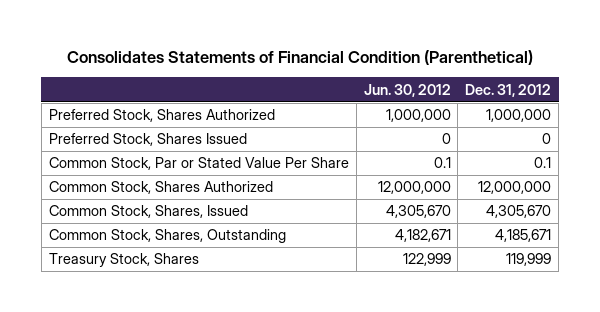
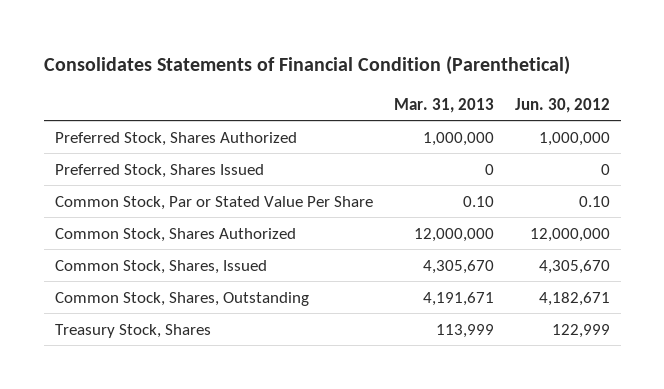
[465,83,552,97] Dec. 31, 2012 -> none
none -> [393,97,494,113] Mar. 31, 2013
[433,157,451,169] 0.1 -> [578,195,610,207] 0.10

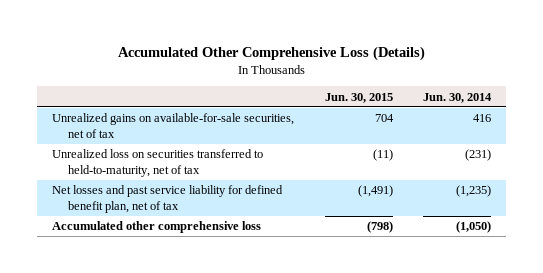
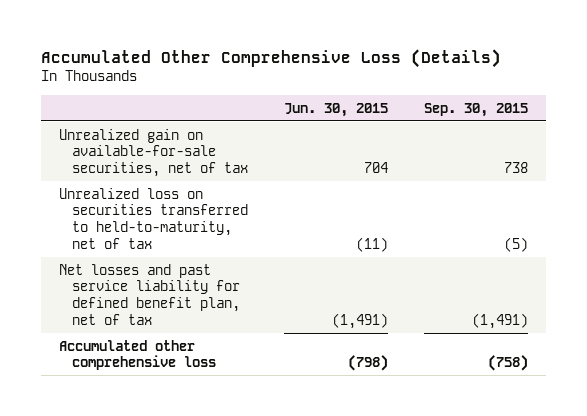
[422,92,492,103] Jun. 30, 2014 -> none
none -> [424,102,529,117] Sep. 30, 2015
[52,113,295,139] Unrealized gains on available-for-sale securities, net of tax -> [59,128,249,178] Unrealized gain on available-for-sale securities, net of tax

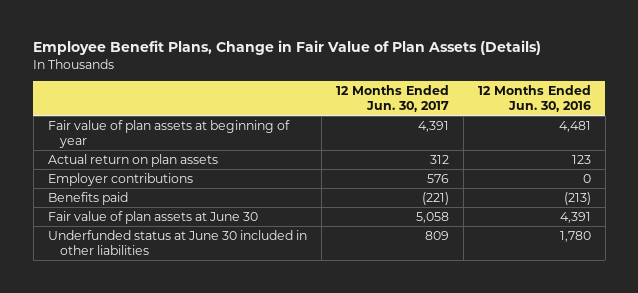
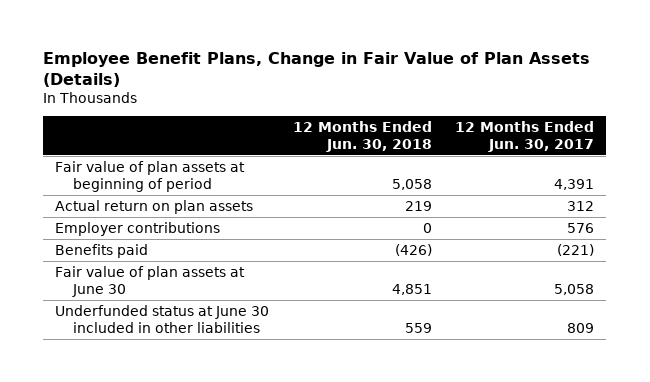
[477,85,591,113] 12 Months Ended Jun. 30, 2016 -> none
none -> [292,120,432,152] 12 Months Ended Jun. 30, 2018
[47,119,290,149] Fair value of plan assets at beginning of year -> [55,161,246,192] Fair value of plan assets at beginning of period

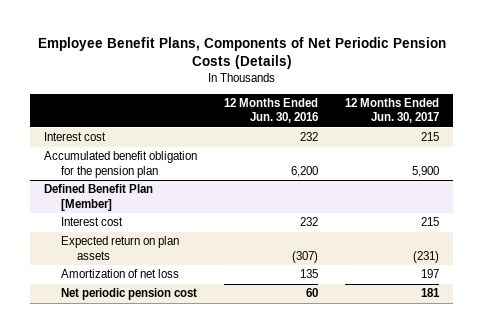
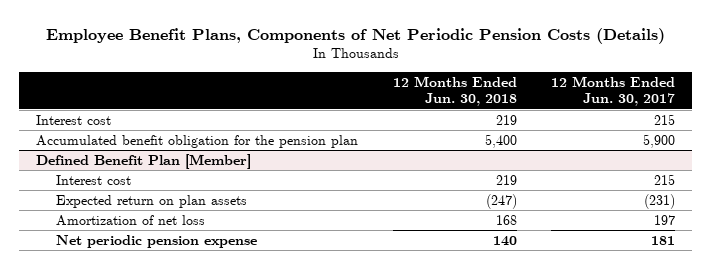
[224,98,319,124] 12 Months Ended Jun. 30, 2016 -> none
none -> [392,75,517,107] 12 Months Ended Jun. 30, 2018
[60,288,197,301] Net periodic pension cost -> [55,234,257,248] Net periodic pension expense

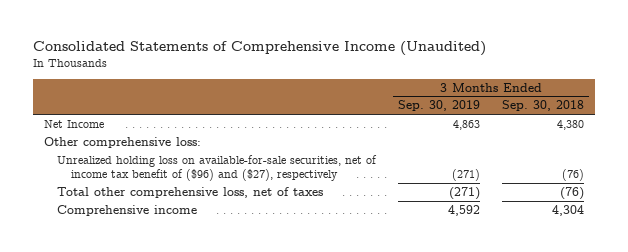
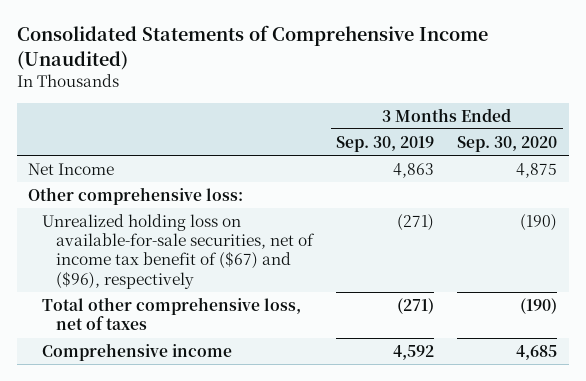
[501,100,584,112] Sep. 30, 2018 -> none
none -> [457,135,558,152] Sep. 30, 2020
[57,154,378,182] Unrealized holding loss on available-for-sale securities, net of income tax benefit of ($96) and ($27), respectively -> [42,213,316,289] Unrealized holding loss on available-for-sale securities, net of income tax benefit of ($67) and ($96), respectively

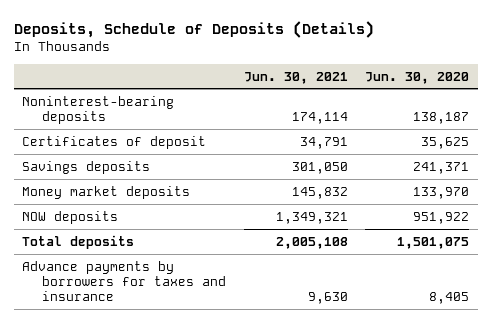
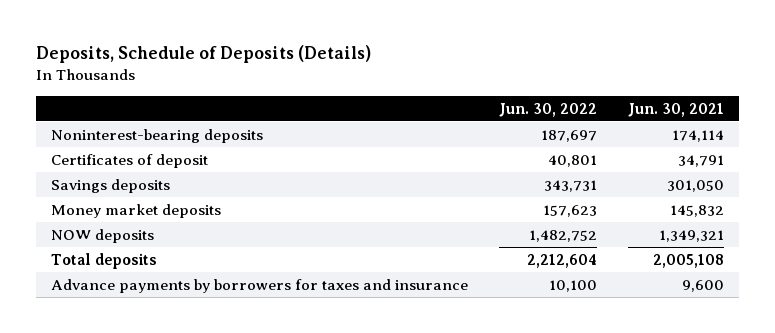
[365,71,470,84] Jun. 30, 2020 -> none
none -> [498,102,597,117] Jun. 30, 2022
[307,292,348,305] 9,630 -> [681,279,724,292] 9,600

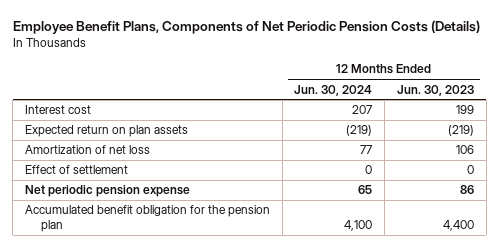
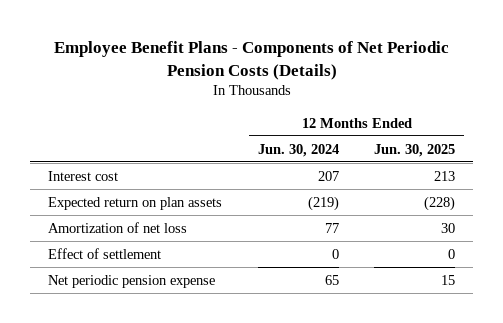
[12,20,480,35] Employee Benefit Plans, Components of Net Periodic Pension Costs (Details) -> [53,40,449,80] Employee Benefit Plans - Components of Net Periodic Pension Costs (Details)
[396,84,474,96] Jun. 30, 2023 -> none
none -> [374,143,456,157] Jun. 30, 2025
[25,205,271,232] Accumulated benefit obligation for the pension plan -> none

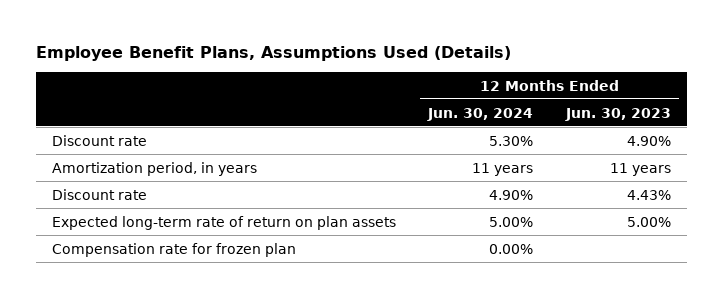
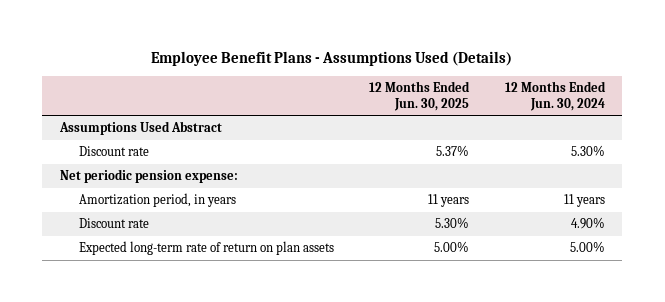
[36,46,512,62] Employee Benefit Plans, Assumptions Used (Details) -> [151,50,513,66] Employee Benefit Plans - Assumptions Used (Details)
[564,107,671,121] Jun. 30, 2023 -> none
none -> [369,81,471,111] 12 Months Ended Jun. 30, 2025
none -> [58,121,222,136] Assumptions Used Abstract
none -> [59,169,238,184] Net periodic pension expense:
[52,242,297,257] Compensation rate for frozen plan -> none

